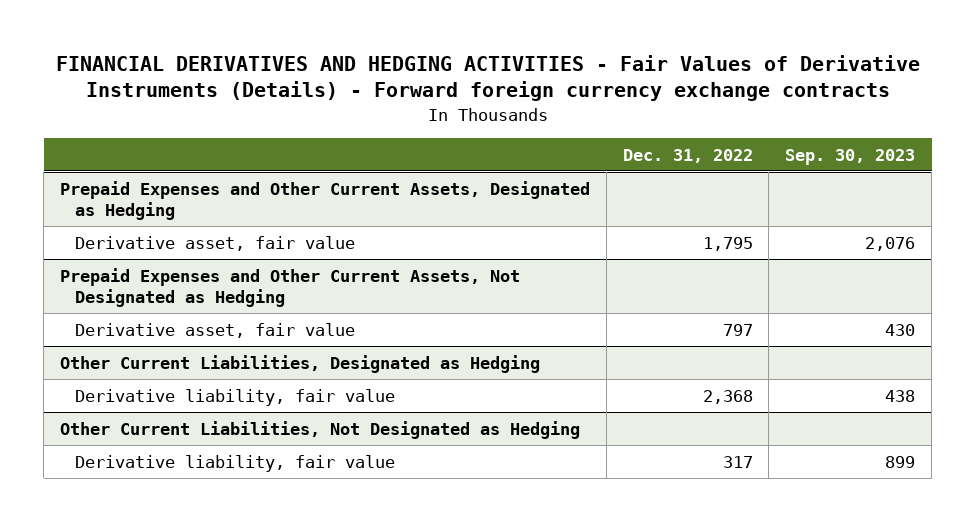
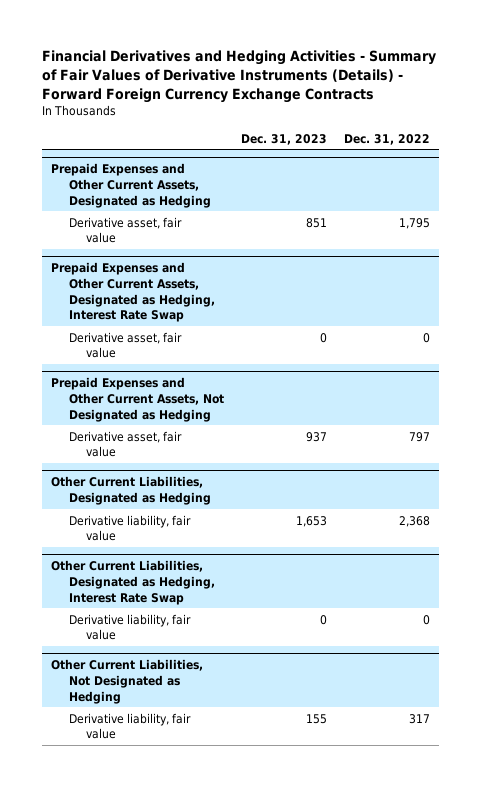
[55,54,920,102] FINANCIAL DERIVATIVES AND HEDGING ACTIVITIES - Fair Values of Derivative Instruments (Details) - Forward foreign currency exchange contracts -> [42,49,437,103] Financial Derivatives and Hedging Activities - Summary of Fair Values of Derivative Instruments (Details) - Forward Foreign Currency Exchange Contracts
[785,148,916,165] Sep. 30, 2023 -> none
none -> [240,133,327,145] Dec. 31, 2023
none -> [50,262,215,323] Prepaid Expenses and Other Current Assets, Designated as Hedging, Interest Rate Swap
none -> [68,331,182,359] Derivative asset, fair value
none -> [50,560,215,605] Other Current Liabilities, Designated as Hedging, Interest Rate Swap
none -> [68,613,191,641] Derivative liability, fair value

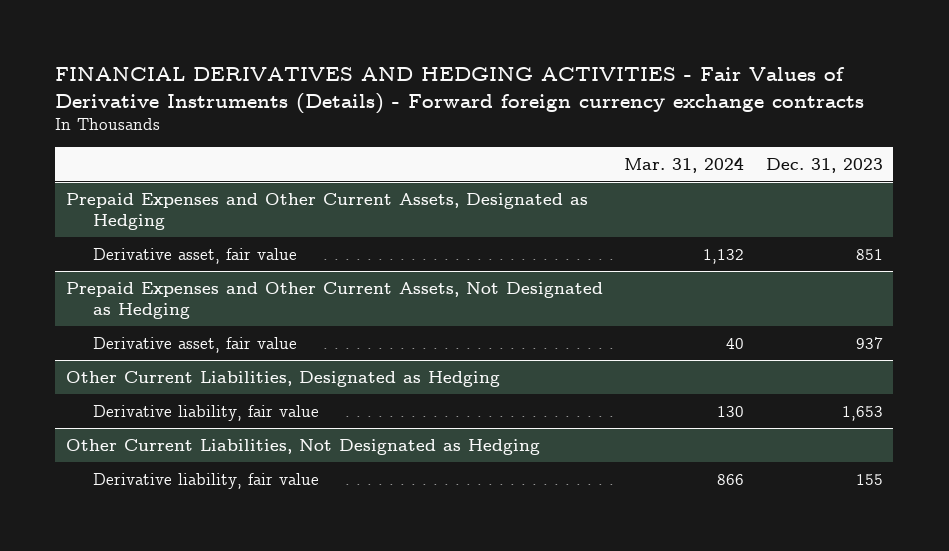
[42,49,437,103] Financial Derivatives and Hedging Activities - Summary of Fair Values of Derivative Instruments (Details) - Forward Foreign Currency Exchange Contracts -> [55,67,865,114] FINANCIAL DERIVATIVES AND HEDGING ACTIVITIES - Fair Values of Derivative Instruments (Details) - Forward foreign currency exchange contracts
[344,133,431,145] Dec. 31, 2022 -> none
none -> [624,156,745,173] Mar. 31, 2024
[50,262,215,323] Prepaid Expenses and Other Current Assets, Designated as Hedging, Interest Rate Swap -> none
[68,331,182,359] Derivative asset, fair value -> none
[50,560,215,605] Other Current Liabilities, Designated as Hedging, Interest Rate Swap -> none
[68,613,191,641] Derivative liability, fair value -> none

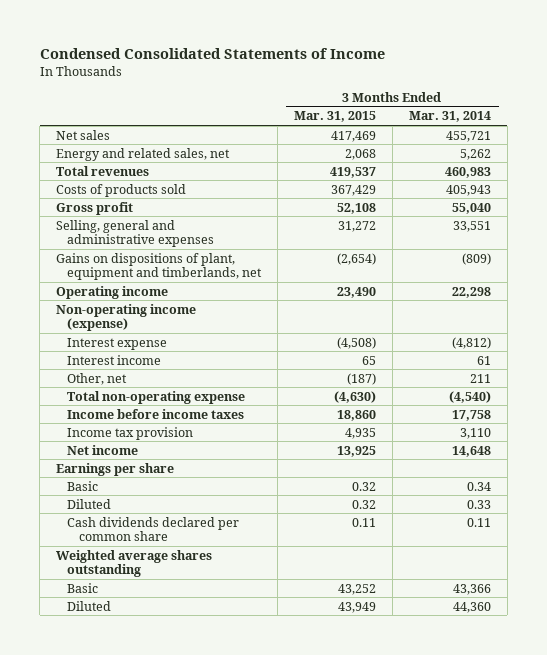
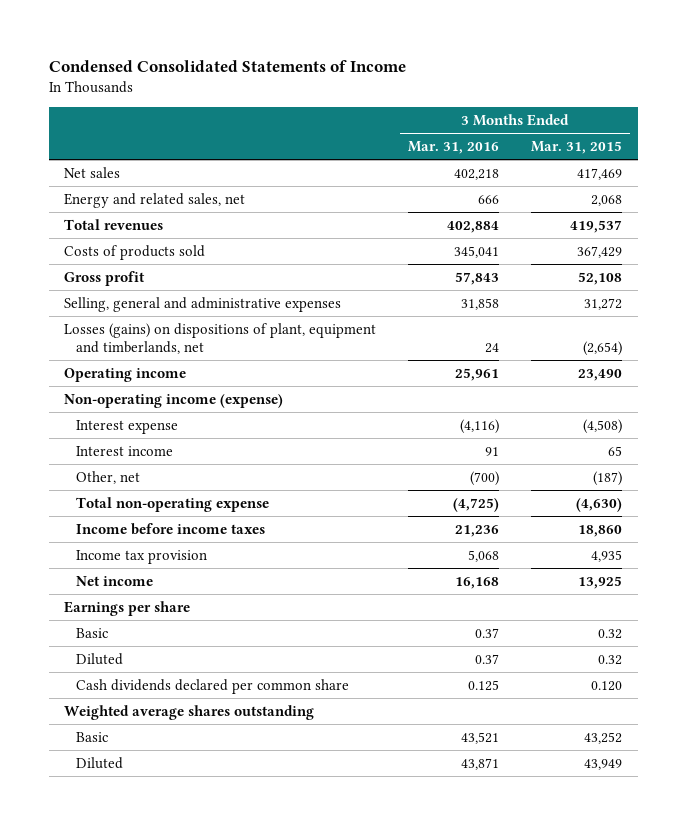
[408,111,491,123] Mar. 31, 2014 -> none
none -> [408,140,500,154] Mar. 31, 2016
[56,252,263,281] Gains on dispositions of plant, equipment and timberlands, net -> [64,322,377,354] Losses (gains) on dispositions of plant, equipment and timberlands, net
[352,517,377,527] 0.11 -> [590,680,622,691] 0.120

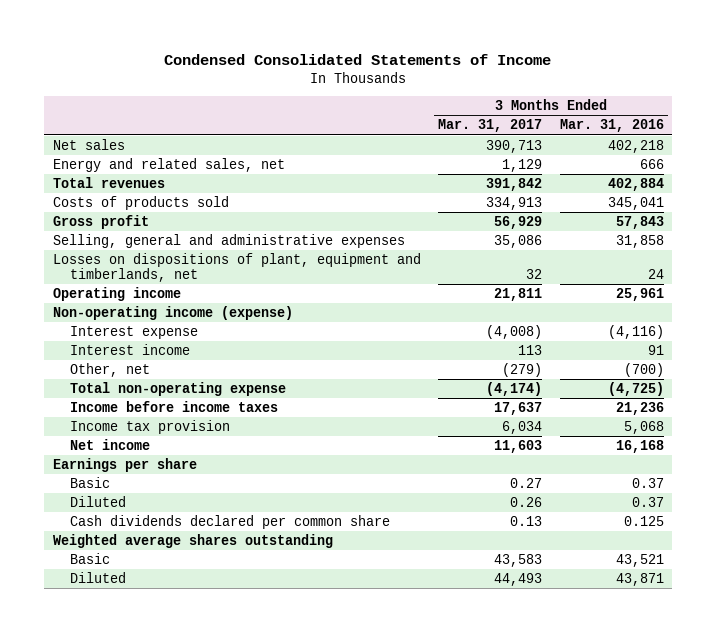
[530,140,622,154] Mar. 31, 2015 -> none
none -> [438,119,543,133] Mar. 31, 2017
[64,322,377,354] Losses (gains) on dispositions of plant, equipment and timberlands, net -> [52,252,421,283] Losses on dispositions of plant, equipment and timberlands, net

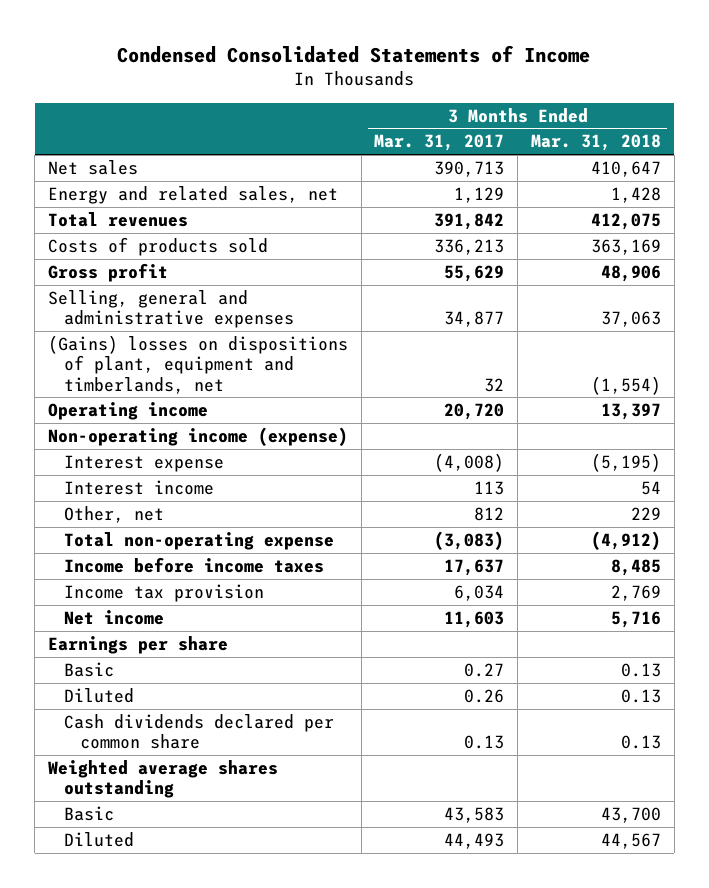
[559,119,664,133] Mar. 31, 2016 -> none
none -> [530,134,661,152] Mar. 31, 2018
[486,196,543,210] 334,913 -> [434,239,505,256] 336,213
[494,215,543,229] 56,929 -> [444,265,505,283] 55,629
[494,234,543,248] 35,086 -> [444,311,505,328] 34,877
[52,252,421,283] Losses on dispositions of plant, equipment and timberlands, net -> [47,335,348,394] (Gains) losses on dispositions of plant, equipment and timberlands, net
[494,287,543,301] 21,811 -> [444,403,505,421] 20,720
[502,362,543,377] (279) -> [474,507,505,522] 812
[486,381,543,396] (4,174) -> [434,531,505,551] (3,083)

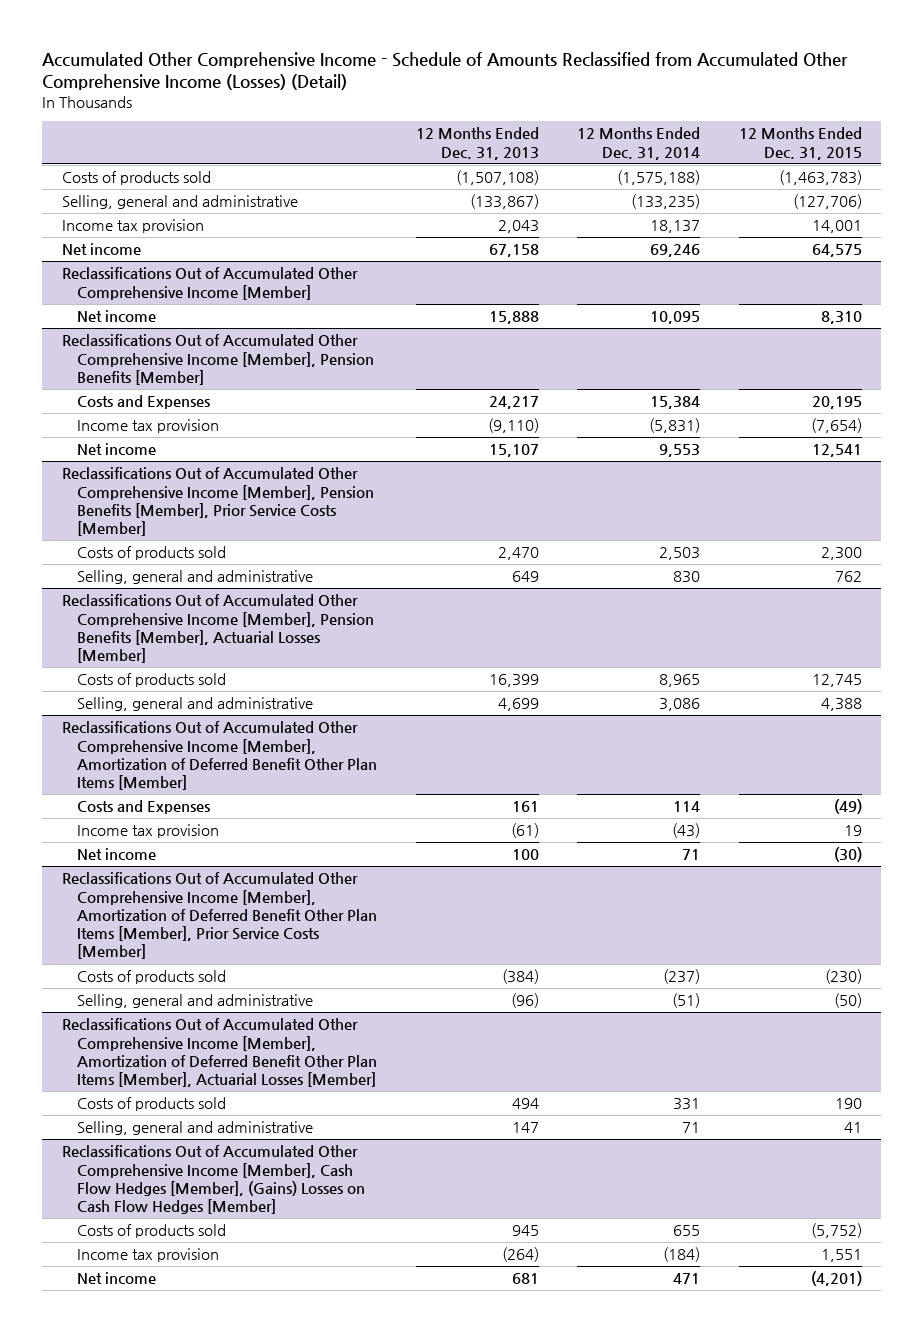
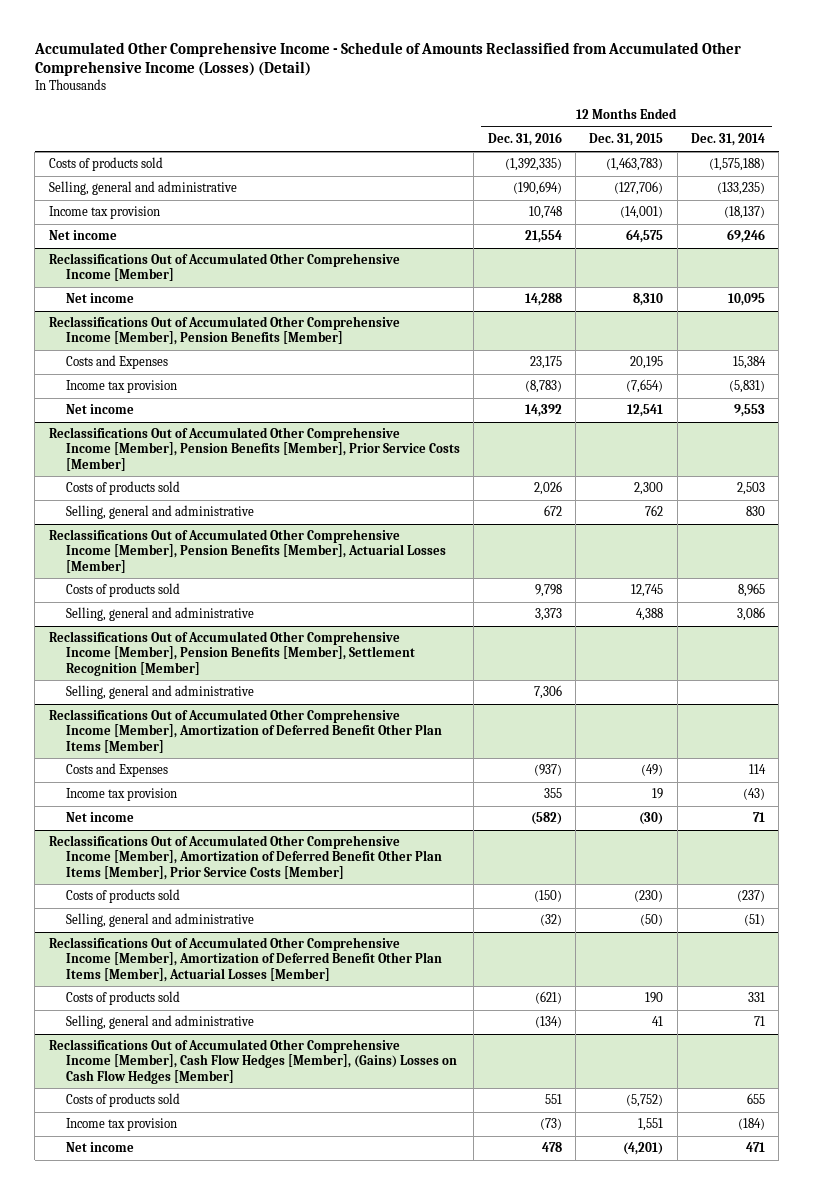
[415,127,539,160] 12 Months Ended Dec. 31, 2013 -> none
none -> [487,132,562,147] Dec. 31, 2016
[650,220,701,234] 18,137 -> [724,206,766,220] (18,137)
[812,220,863,234] 14,001 -> [620,206,664,220] (14,001)
none -> [48,631,415,676] Reclassifications Out of Accumulated Other Comprehensive Income [Member], Pension Benefits [Member], Settlement Recognition [Member]
none -> [65,685,254,700] Selling, general and administrative

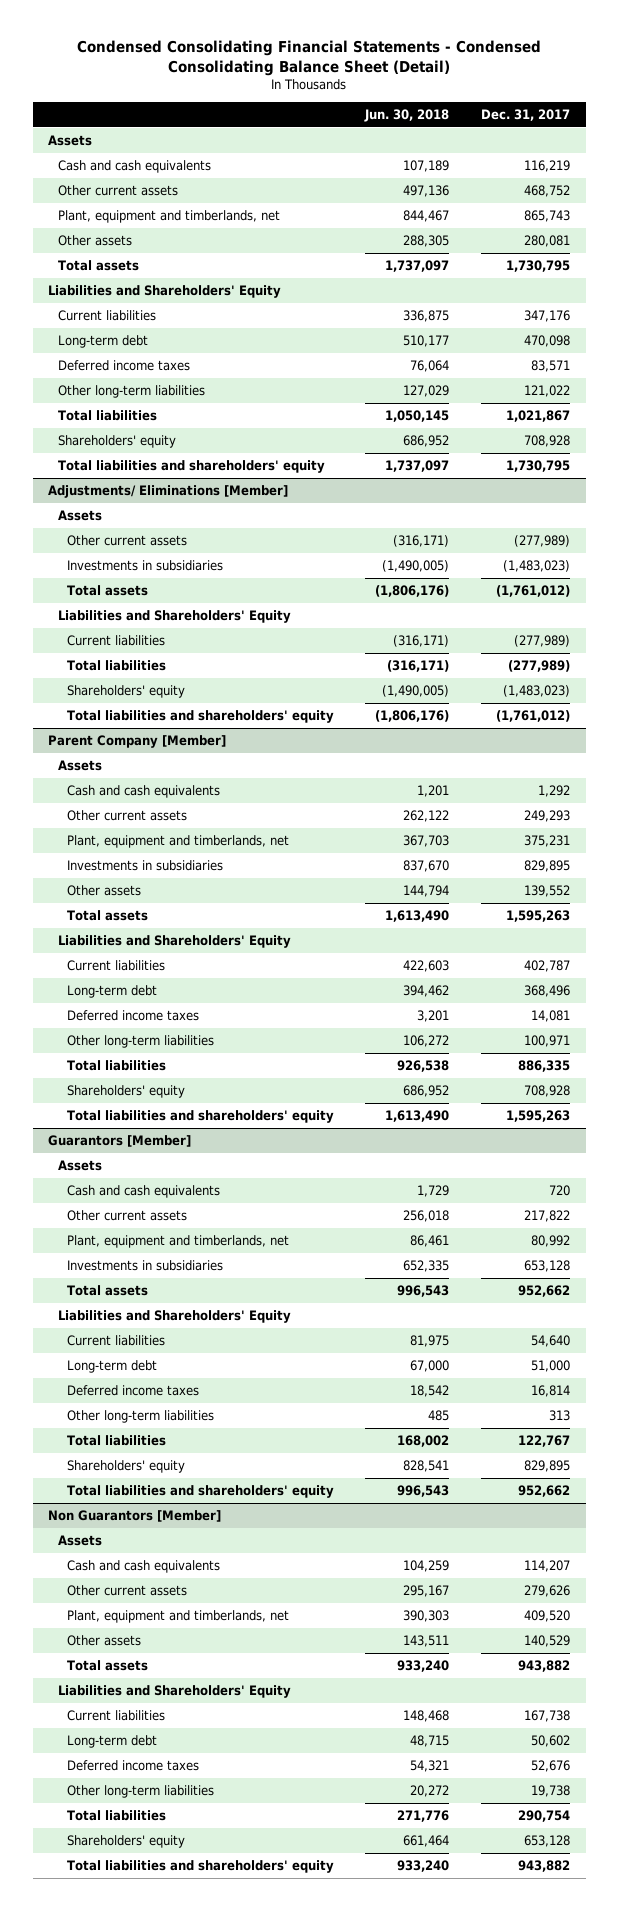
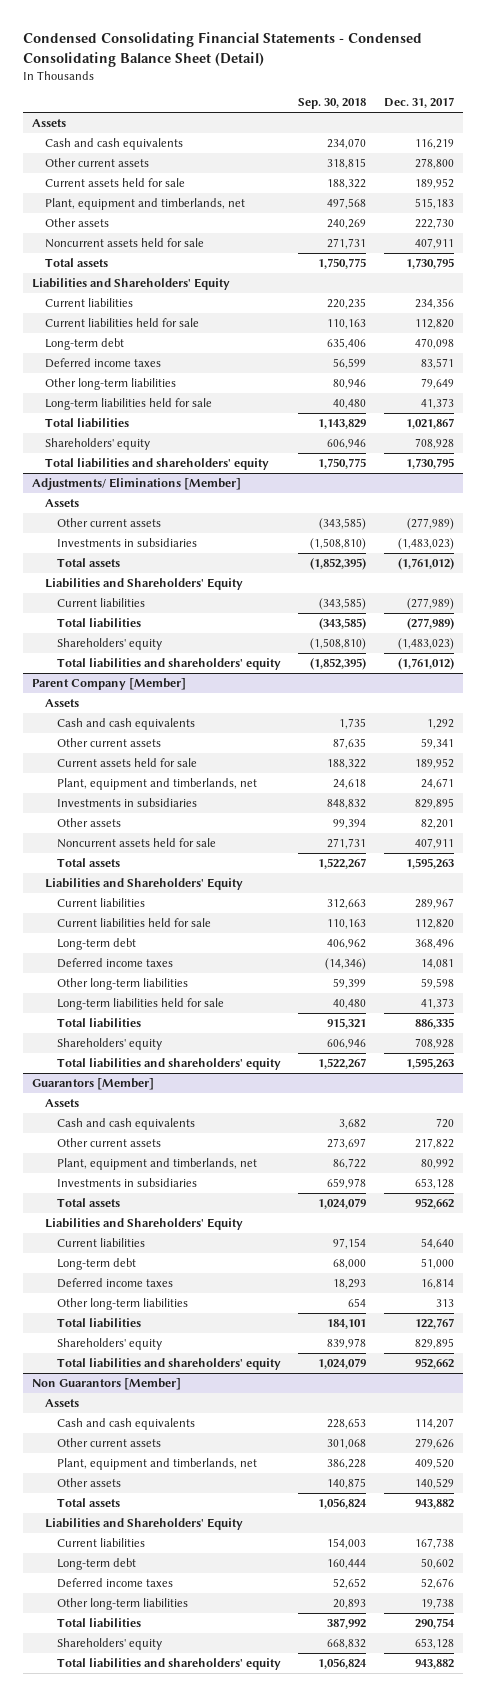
[364,108,450,122] Jun. 30, 2018 -> none
none -> [298,98,367,110] Sep. 30, 2018
[523,185,570,198] 468,752 -> [414,157,454,169] 278,800
none -> [44,177,185,187] Current assets held for sale
[523,210,570,223] 865,743 -> [414,197,454,209] 515,183
[523,235,570,248] 280,081 -> [414,217,454,229] 222,730
none -> [44,237,204,248] Noncurrent assets held for sale
[523,310,570,323] 347,176 -> [414,297,454,309] 234,356
none -> [44,317,199,327] Current liabilities held for sale
[523,385,570,398] 121,022 -> [420,377,454,389] 79,649
none -> [44,397,212,410] Long-term liabilities held for sale
[523,810,570,823] 249,293 -> [420,737,454,749] 59,341
none -> [56,757,197,767] Current assets held for sale
[523,835,570,848] 375,231 -> [420,777,454,789] 24,671
[523,885,570,898] 139,552 -> [420,818,454,829] 82,201
none -> [56,837,216,848] Noncurrent assets held for sale
[523,960,570,973] 402,787 -> [414,897,454,909] 289,967
none -> [56,917,211,927] Current liabilities held for sale
[523,1035,570,1048] 100,971 -> [420,977,454,989] 59,598
none -> [56,997,224,1010] Long-term liabilities held for sale

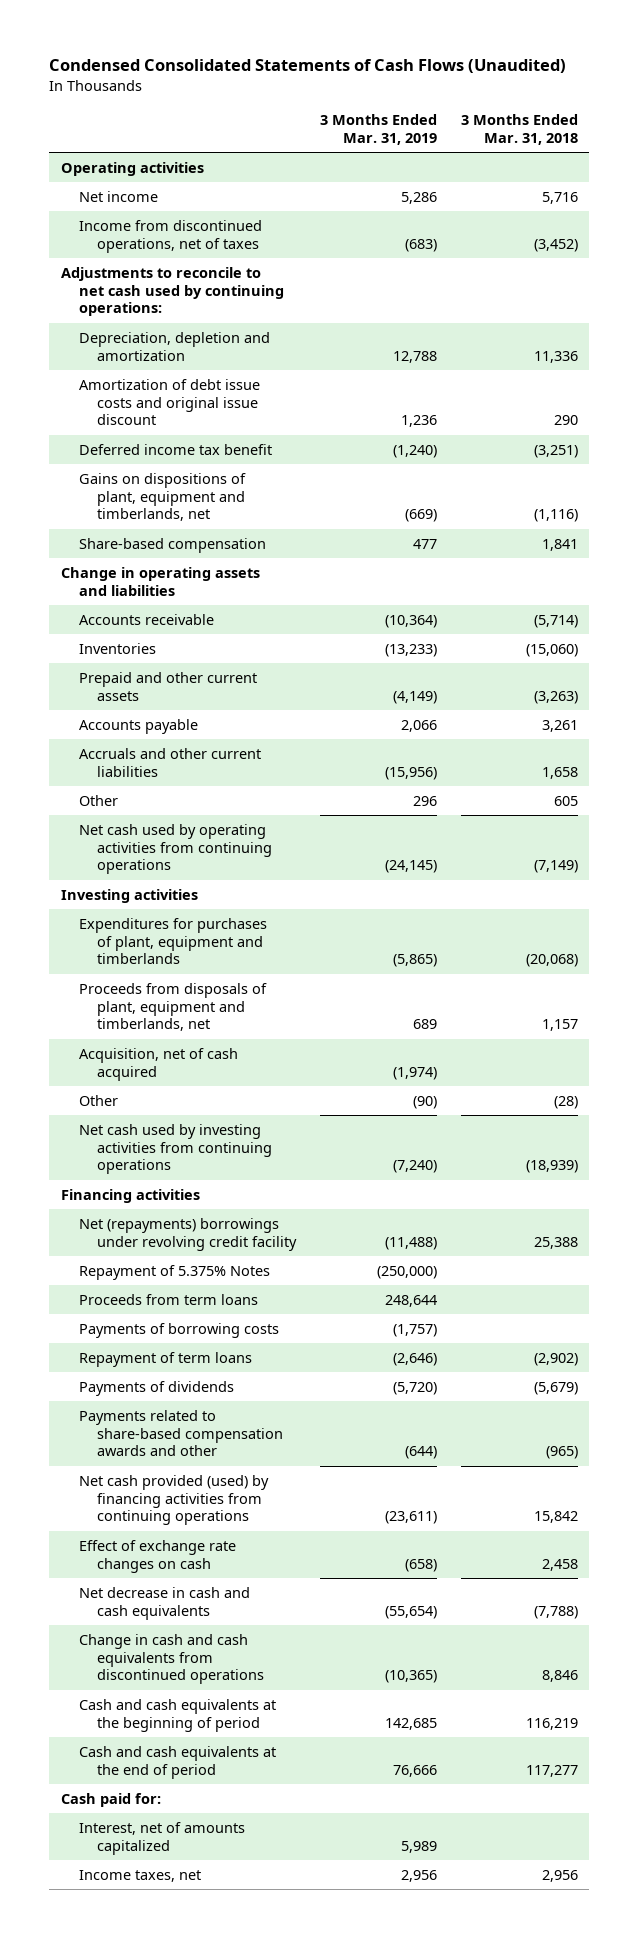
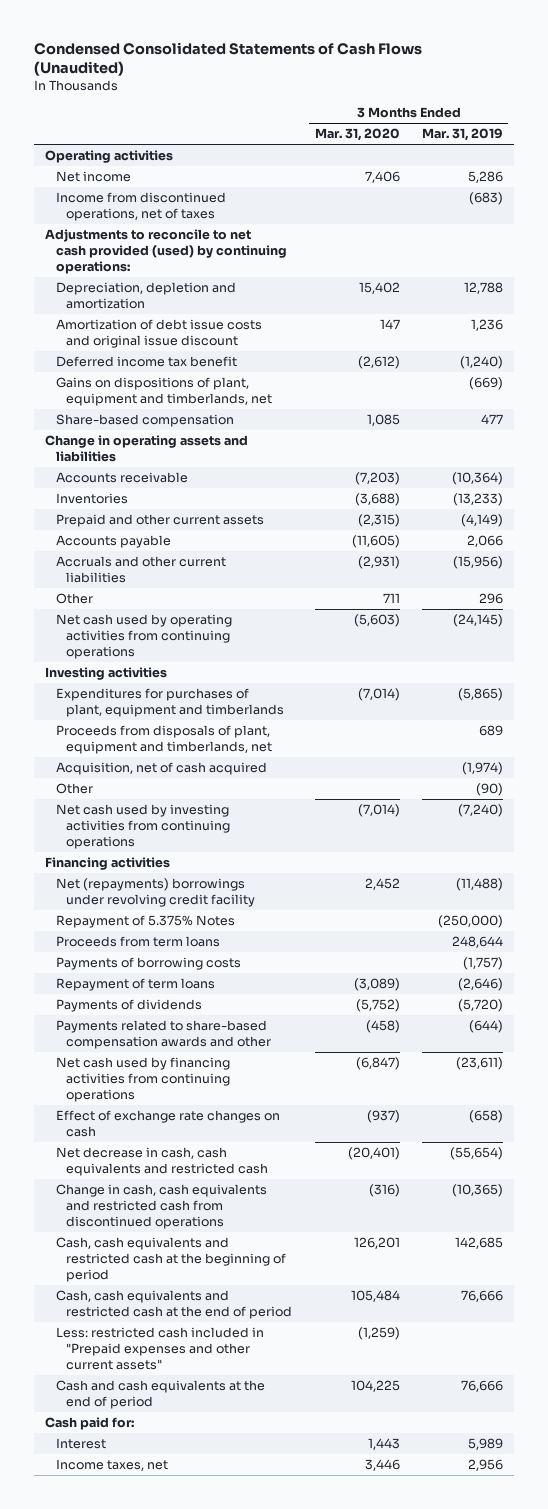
[460,114,578,146] 3 Months Ended Mar. 31, 2018 -> none
none -> [314,128,400,142] Mar. 31, 2020
[60,266,284,317] Adjustments to reconcile to net cash used by continuing operations: -> [45,229,287,275] Adjustments to reconcile to net cash provided (used) by continuing operations:
[78,1474,269,1526] Net cash provided (used) by financing activities from continuing operations -> [55,1057,231,1103] Net cash used by financing activities from continuing operations
[78,1586,250,1620] Net decrease in cash and cash equivalents -> [55,1147,269,1177] Net decrease in cash, cash equivalents and restricted cash
[78,1633,265,1685] Change in cash and cash equivalents from discontinued operations -> [55,1184,267,1230] Change in cash, cash equivalents and restricted cash from discontinued operations
[78,1698,276,1732] Cash and cash equivalents at the beginning of period -> [55,1237,287,1283] Cash, cash equivalents and restricted cash at the beginning of period
none -> [55,1290,293,1320] Cash, cash equivalents and restricted cash at the end of period
none -> [55,1327,264,1371] Less: restricted cash included in "Prepaid expenses and other current assets"
[78,1821,245,1855] Interest, net of amounts capitalized -> [55,1438,106,1450] Interest

